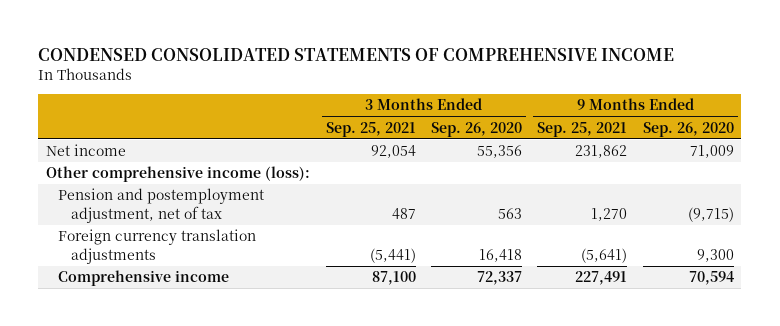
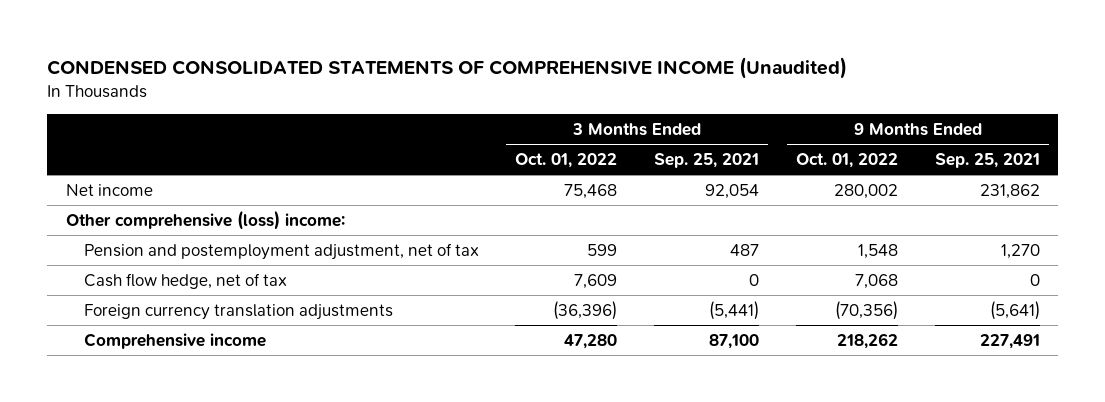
[38,47,675,61] CONDENSED CONSOLIDATED STATEMENTS OF COMPREHENSIVE INCOME -> [47,56,848,79] CONDENSED CONSOLIDATED STATEMENTS OF COMPREHENSIVE INCOME (Unaudited)
[430,121,522,137] Sep. 26, 2020 -> none
[642,121,734,137] Sep. 26, 2020 -> none
none -> [515,152,618,168] Oct. 01, 2022
none -> [795,152,898,168] Oct. 01, 2022
[46,166,311,183] Other comprehensive income (loss): -> [65,209,345,230] Other comprehensive (loss) income:
none -> [83,272,287,289] Cash flow hedge, net of tax

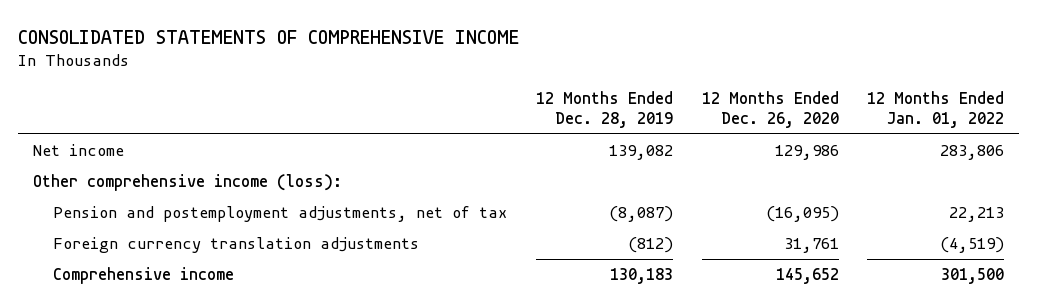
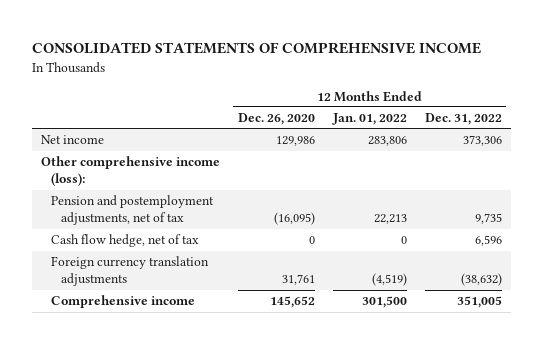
[535,91,673,128] 12 Months Ended Dec. 28, 2019 -> none
none -> [424,113,502,126] Dec. 31, 2022
none -> [50,234,199,248] Cash flow hedge, net of tax

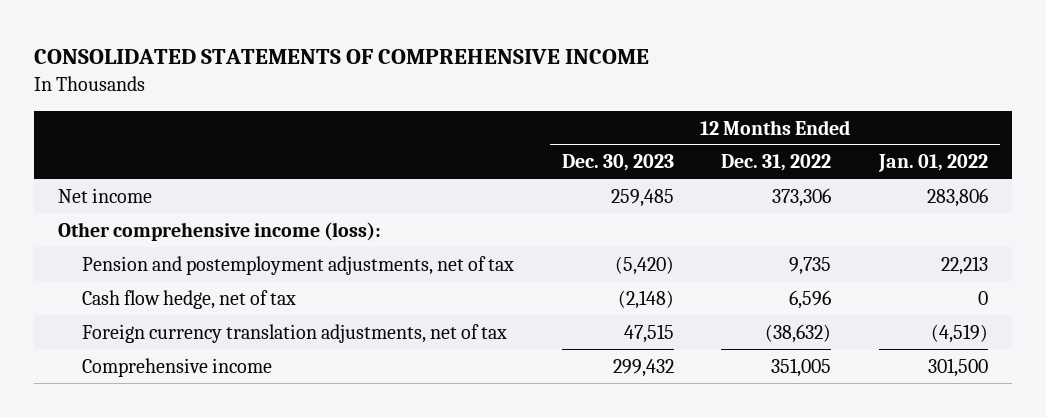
[237,113,315,126] Dec. 26, 2020 -> none
none -> [561,154,674,172] Dec. 30, 2023
[50,256,209,287] Foreign currency translation adjustments -> [81,323,507,343] Foreign currency translation adjustments, net of tax

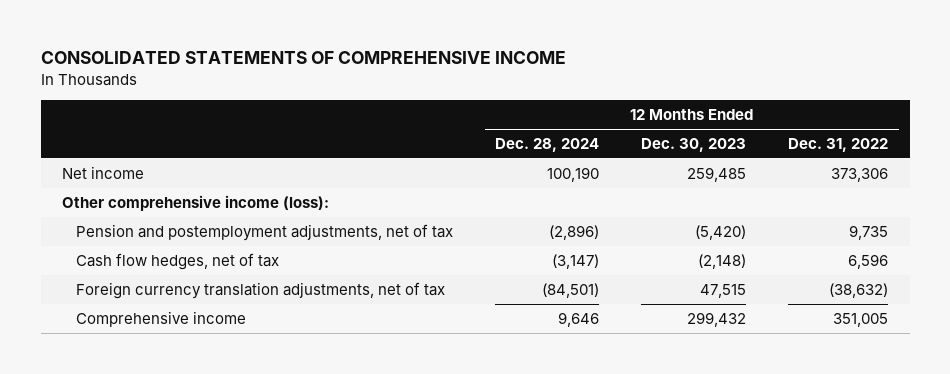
[878,154,989,173] Jan. 01, 2022 -> none
none -> [495,137,600,152] Dec. 28, 2024
[81,289,296,309] Cash flow hedge, net of tax -> [76,252,280,270] Cash flow hedges, net of tax

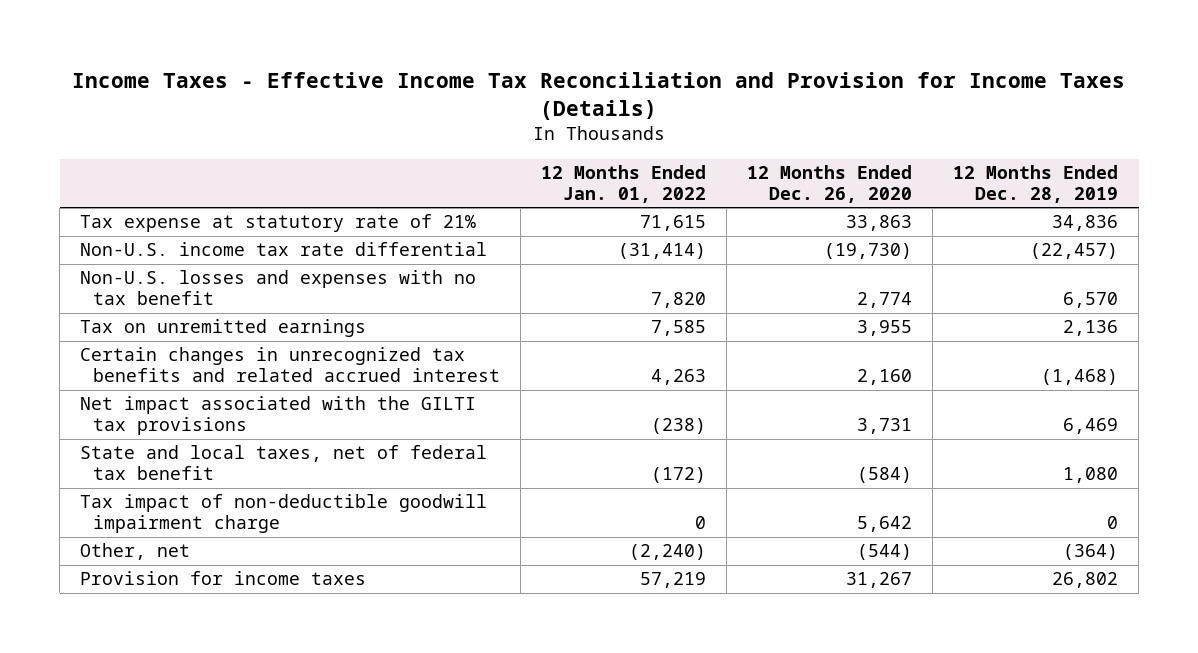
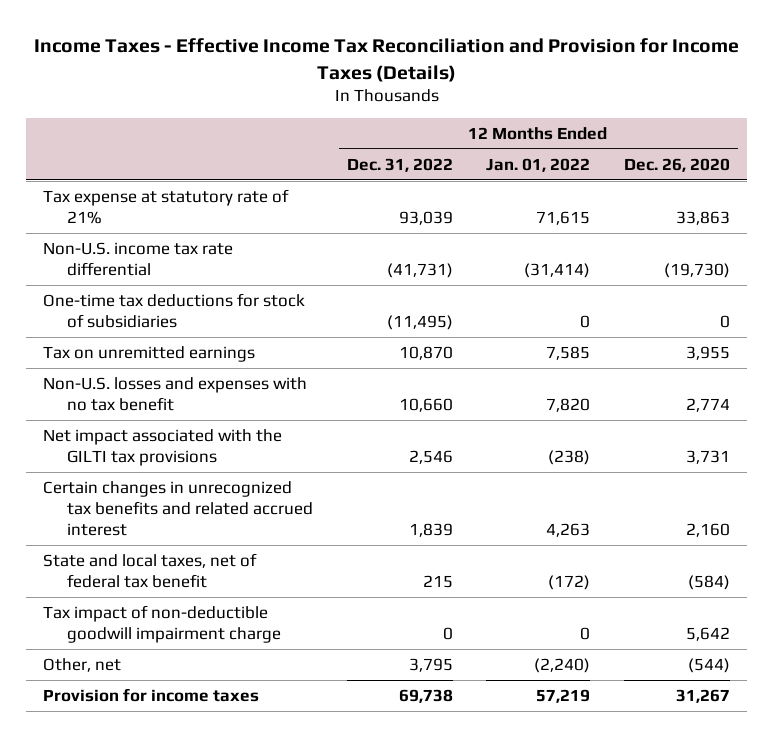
[953,165,1119,203] 12 Months Ended Dec. 28, 2019 -> none
none -> [346,157,453,172] Dec. 31, 2022
none -> [42,292,305,328] One-time tax deductions for stock of subsidiaries
[80,270,477,306] Non-U.S. losses and expenses with no tax benefit -> [42,376,307,411] Non-U.S. losses and expenses with no tax benefit
[80,347,501,383] Certain changes in unrecognized tax benefits and related accrued interest -> [42,480,314,536] Certain changes in unrecognized tax benefits and related accrued interest

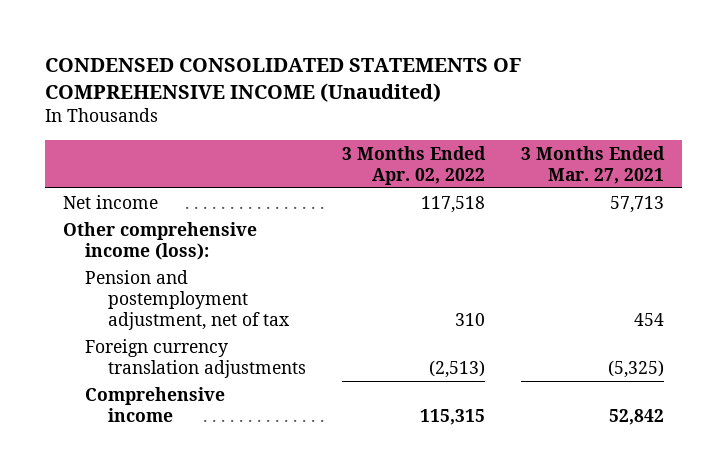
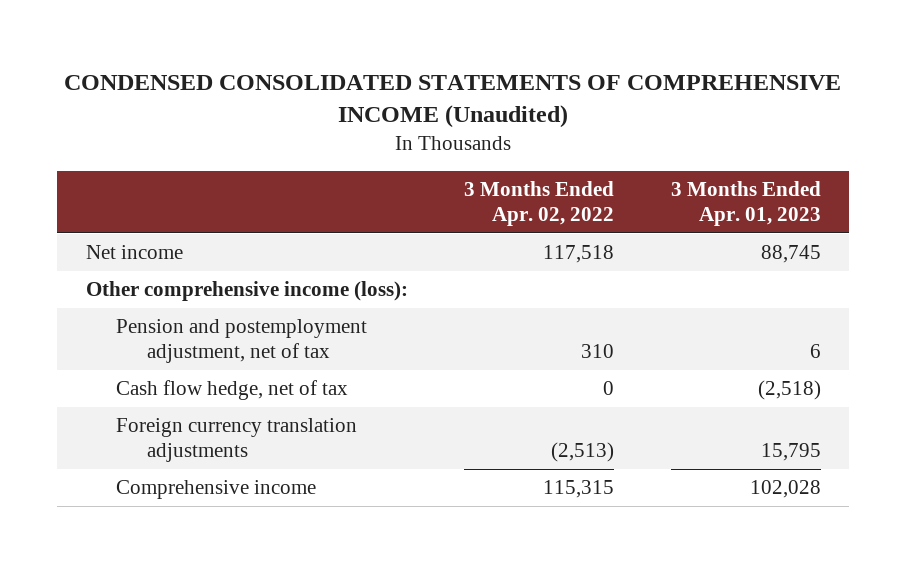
[520,145,665,184] 3 Months Ended Mar. 27, 2021 -> none
none -> [670,180,821,227] 3 Months Ended Apr. 01, 2023
none -> [116,380,349,401] Cash flow hedge, net of tax

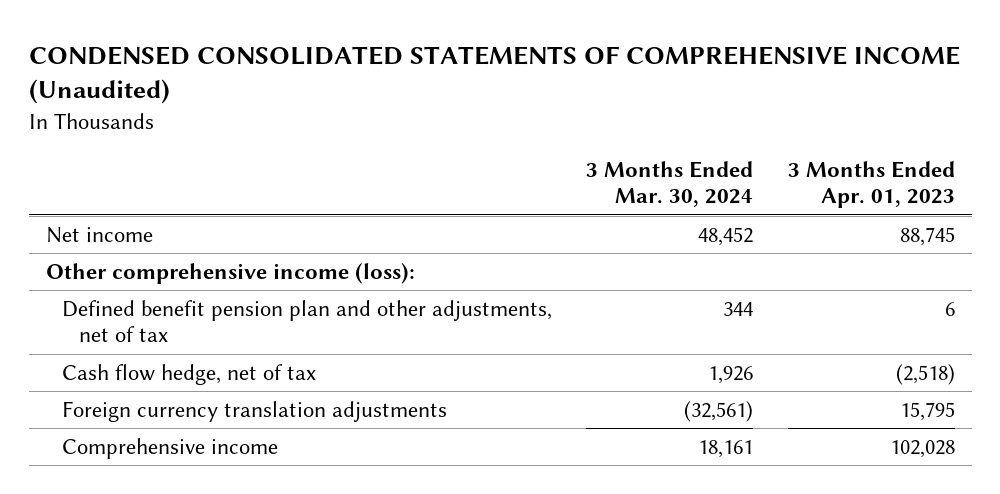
[464,180,615,227] 3 Months Ended Apr. 02, 2022 -> none
none -> [586,160,754,208] 3 Months Ended Mar. 30, 2024
[116,319,368,364] Pension and postemployment adjustment, net of tax -> [62,299,553,343] Defined benefit pension plan and other adjustments, net of tax

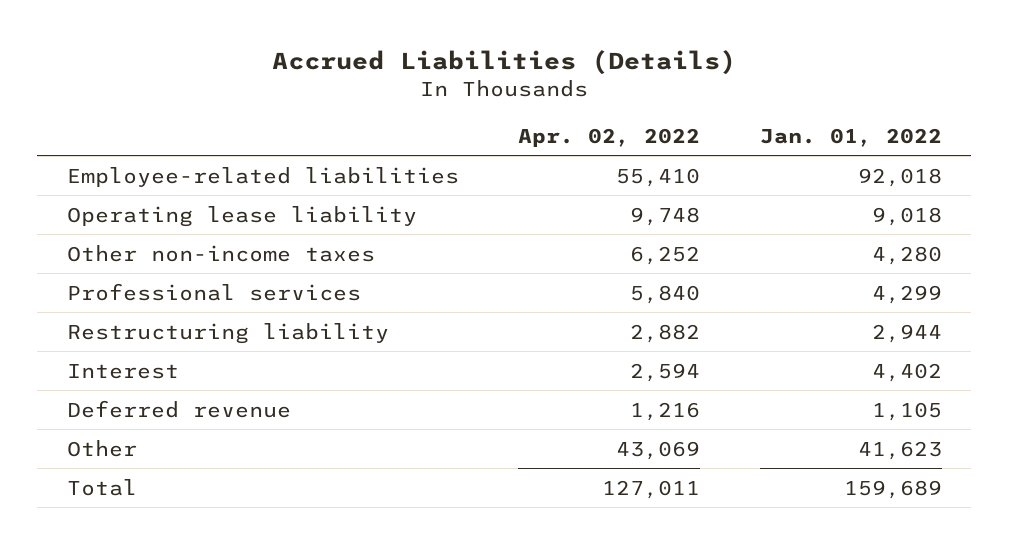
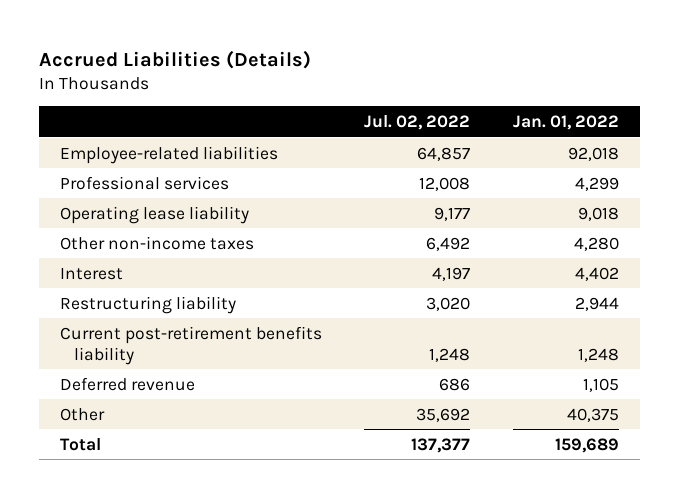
[518,127,701,147] Apr. 02, 2022 -> none
none -> [364,114,471,130] Jul. 02, 2022
[67,282,362,301] Professional services -> [59,175,229,190] Professional services
[67,322,390,344] Restructuring liability -> [59,295,236,314] Restructuring liability
none -> [59,325,322,365] Current post-retirement benefits liability
[857,440,942,460] 41,623 -> [566,407,619,422] 40,375

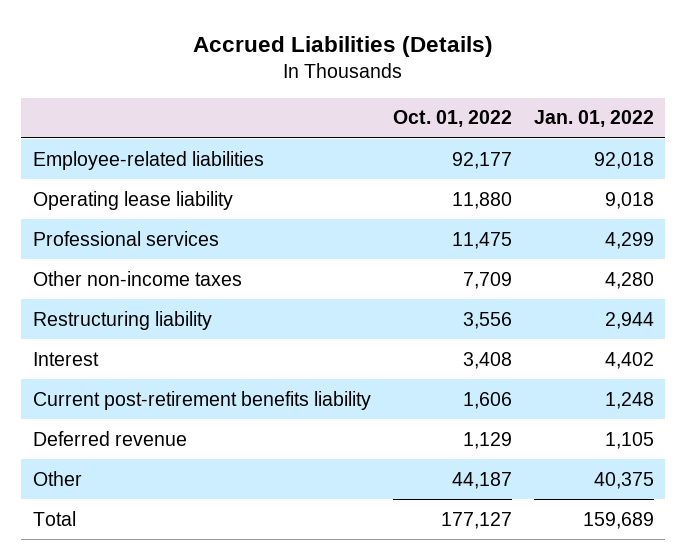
[364,114,471,130] Jul. 02, 2022 -> none
none -> [392,110,512,128] Oct. 01, 2022
[59,175,229,190] Professional services -> [32,230,219,246] Professional services
[59,267,123,280] Interest -> [32,351,99,366] Interest

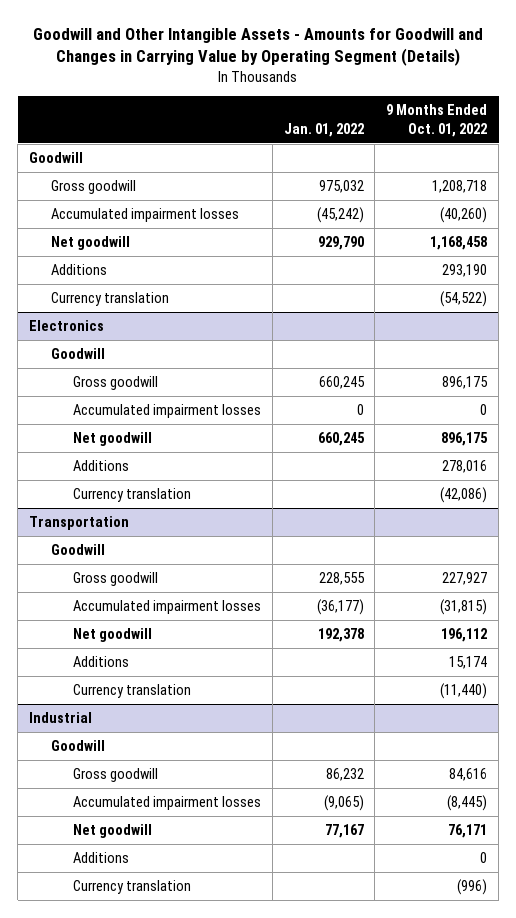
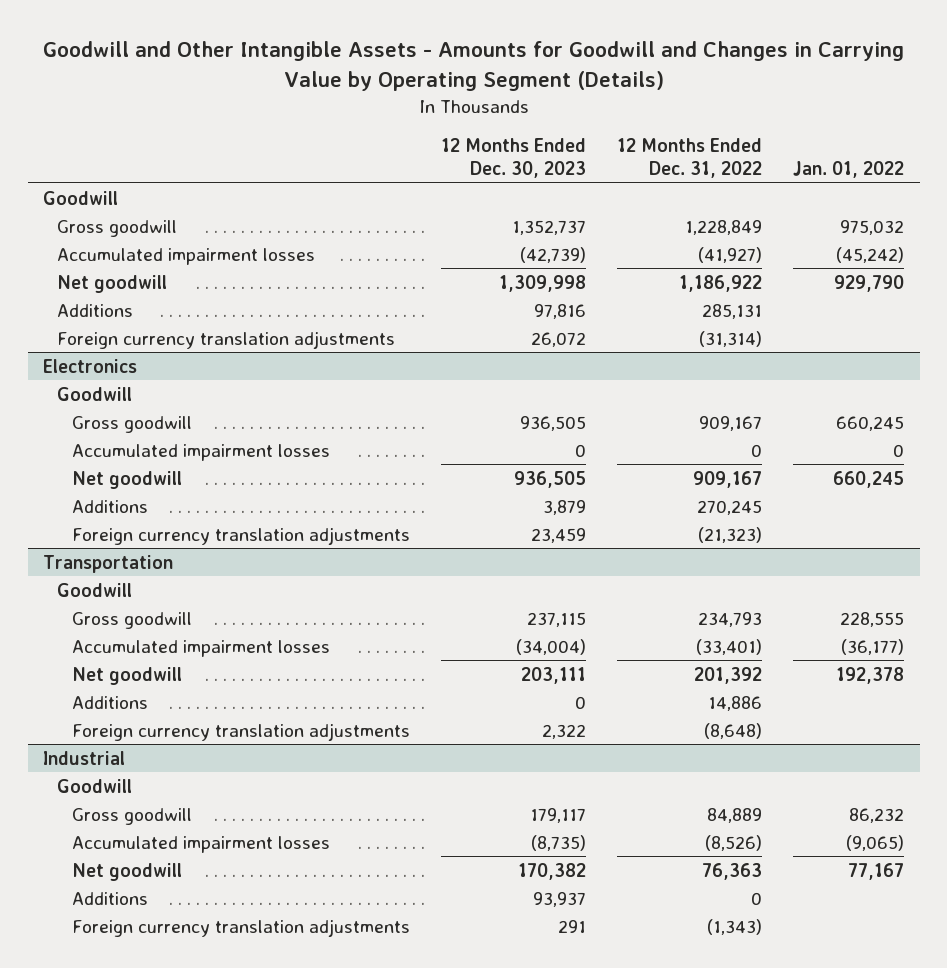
[386,104,488,137] 9 Months Ended Oct. 01, 2022 -> none
none -> [440,138,586,179] 12 Months Ended Dec. 30, 2023
none -> [616,138,762,179] 12 Months Ended Dec. 31, 2022
[51,292,170,307] Currency translation -> [57,330,396,349] Foreign currency translation adjustments
[72,488,191,503] Currency translation -> [71,526,410,545] Foreign currency translation adjustments
[72,684,191,699] Currency translation -> [71,722,410,741] Foreign currency translation adjustments
[72,880,191,895] Currency translation -> [71,918,410,937] Foreign currency translation adjustments

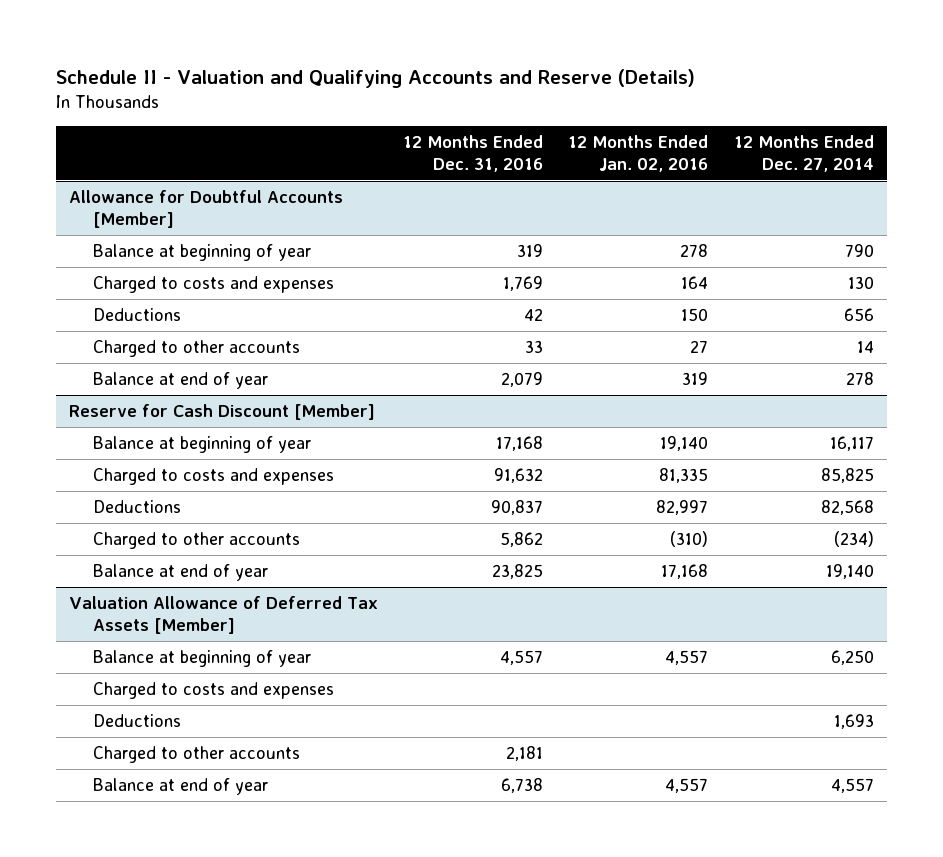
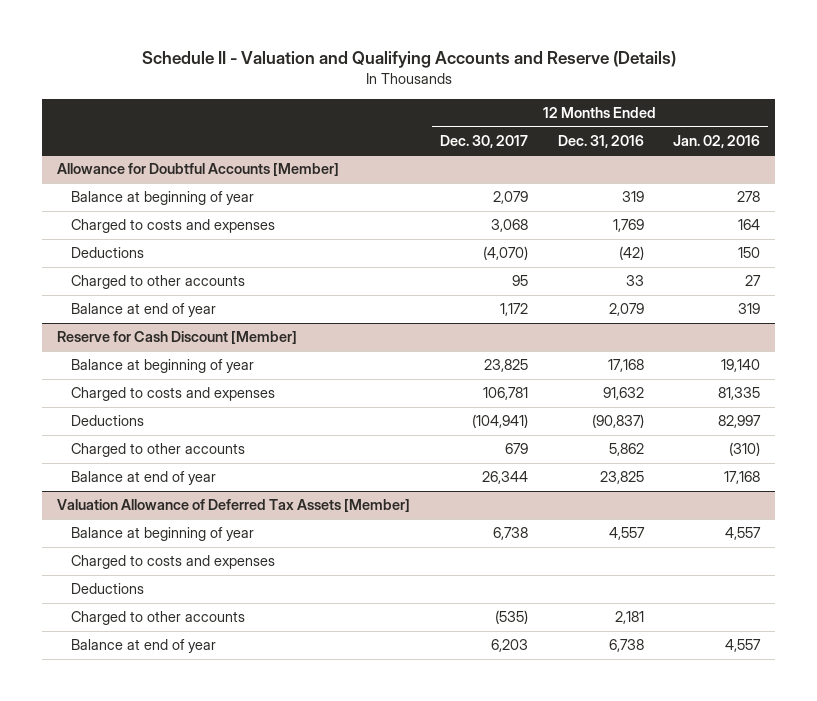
[733,134,874,172] 12 Months Ended Dec. 27, 2014 -> none
none -> [439,134,528,148] Dec. 30, 2017
[524,307,544,321] 42 -> [618,246,644,261] (42)
[491,499,544,515] 90,837 -> [591,414,644,429] (90,837)

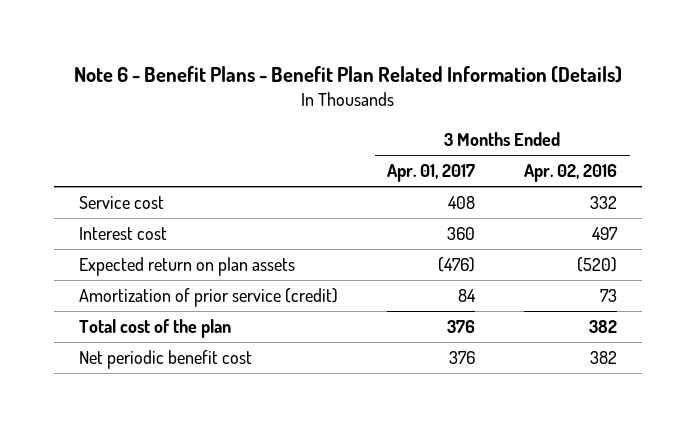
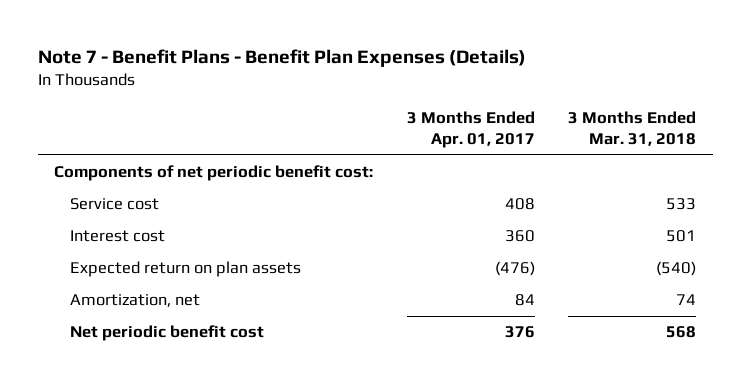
[73,65,622,83] Note 6 - Benefit Plans - Benefit Plan Related Information (Details) -> [37,49,526,68] Note 7 - Benefit Plans - Benefit Plan Expenses (Details)
[524,164,618,183] Apr. 02, 2016 -> none
none -> [568,110,697,146] 3 Months Ended Mar. 31, 2018
none -> [54,165,374,182] Components of net periodic benefit cost:
[78,288,338,308] Amortization of prior service (credit) -> none
[78,319,231,339] Total cost of the plan -> none
none -> [70,294,201,308] Amortization, net

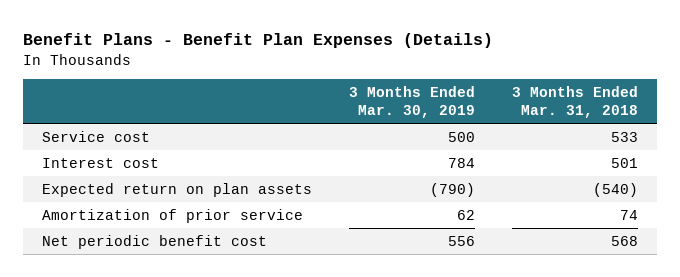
[37,49,526,68] Note 7 - Benefit Plans - Benefit Plan Expenses (Details) -> [22,33,493,49] Benefit Plans - Benefit Plan Expenses (Details)
[406,110,535,148] 3 Months Ended Apr. 01, 2017 -> none
none -> [348,85,475,119] 3 Months Ended Mar. 30, 2019
[54,165,374,182] Components of net periodic benefit cost: -> none
[70,294,201,308] Amortization, net -> [41,208,303,223] Amortization of prior service

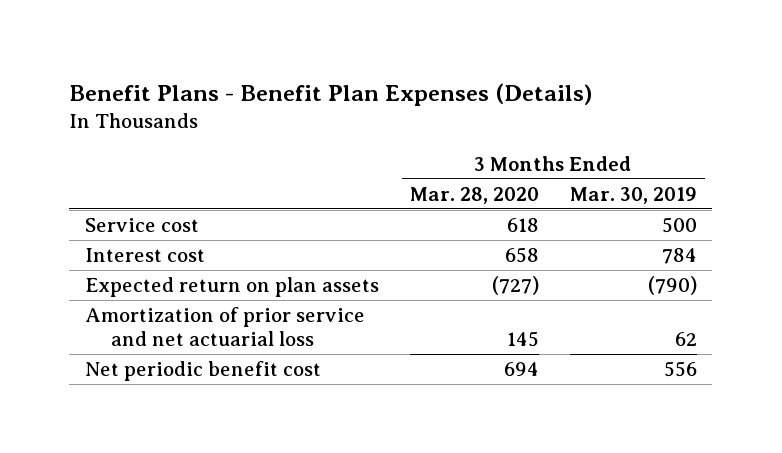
[512,85,639,119] 3 Months Ended Mar. 31, 2018 -> none
none -> [409,186,539,204] Mar. 28, 2020
[41,208,303,223] Amortization of prior service -> [84,307,365,347] Amortization of prior service and net actuarial loss

